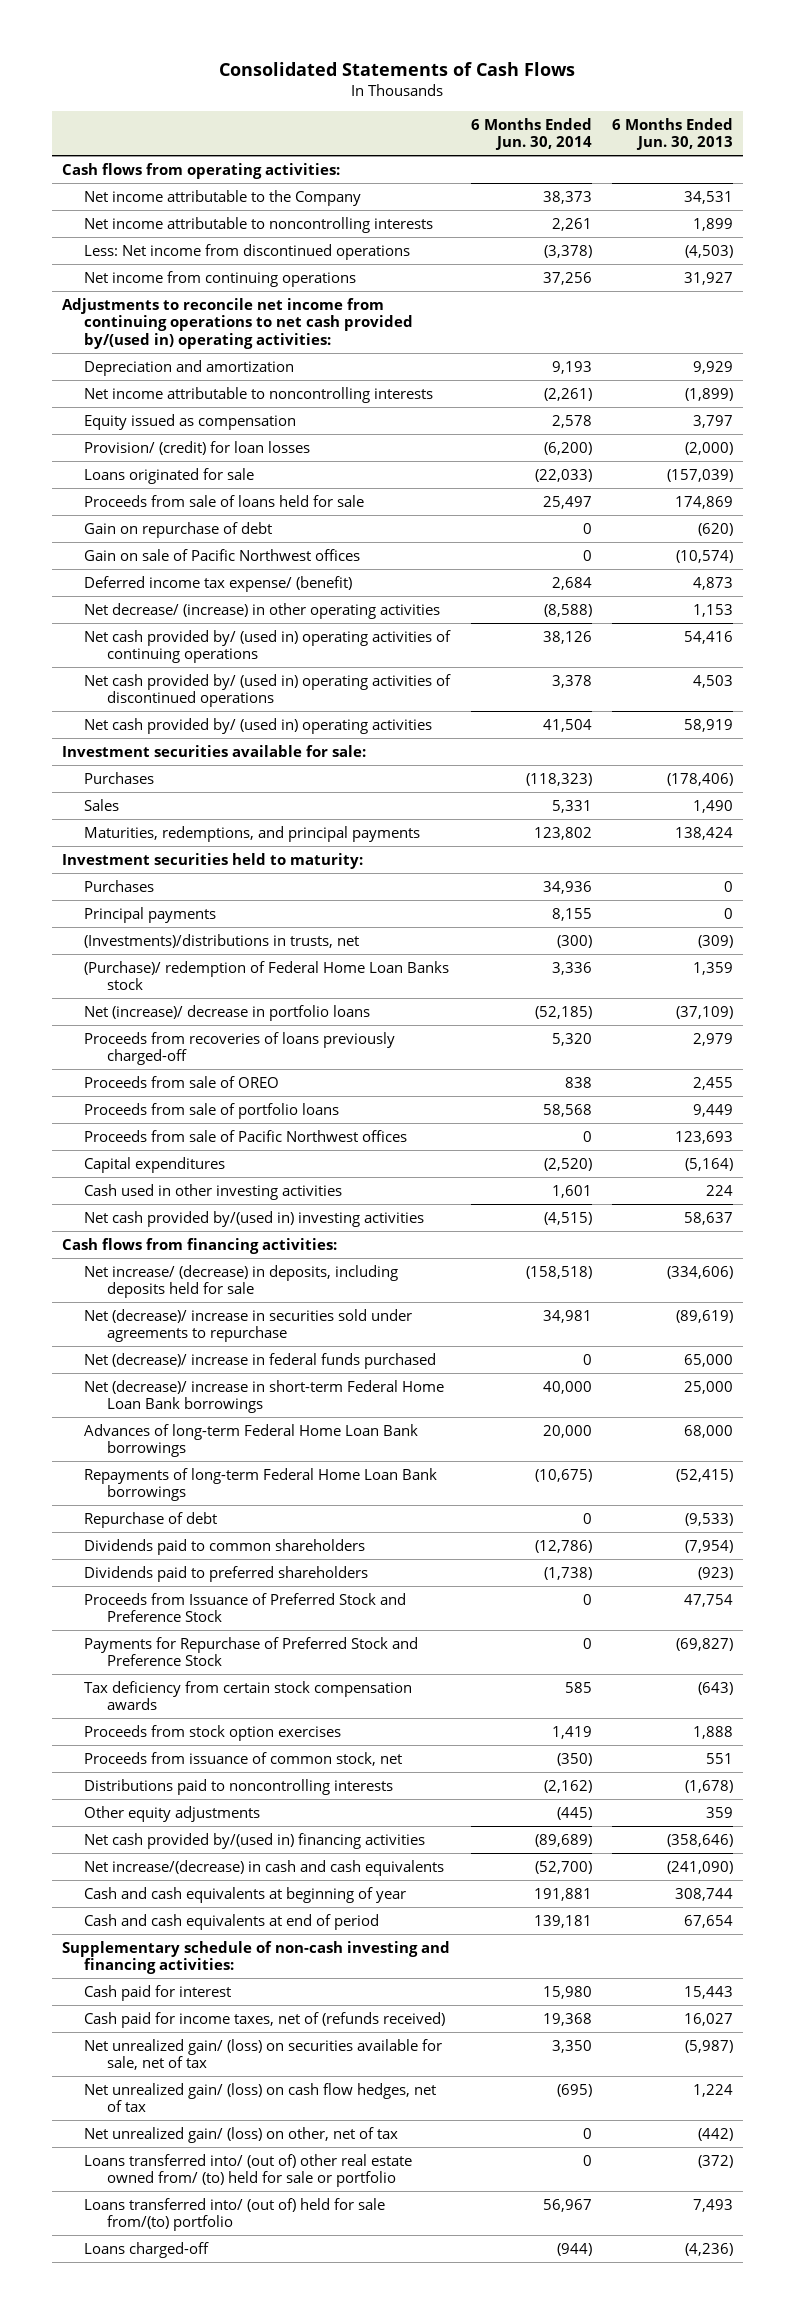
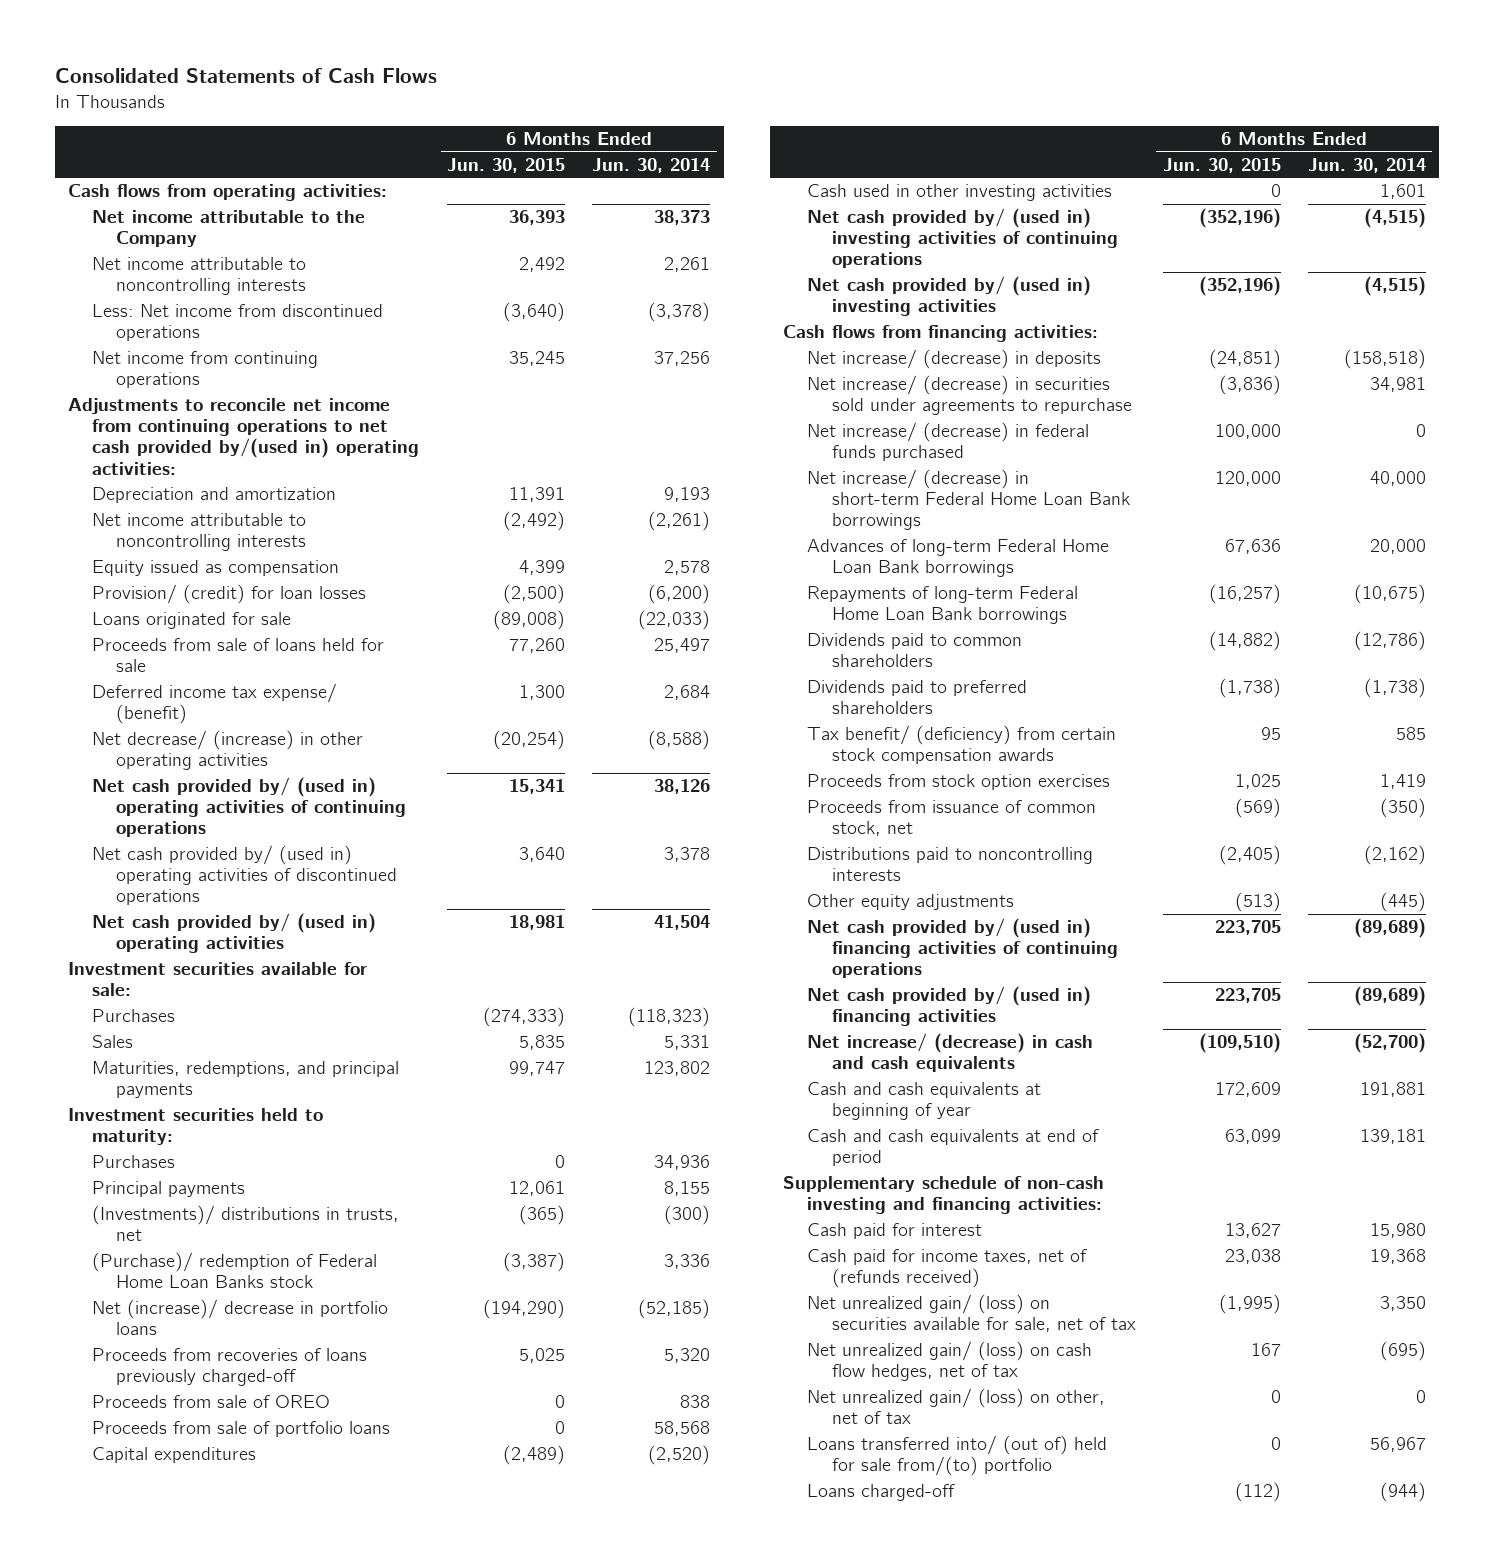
[611,117,733,151] 6 Months Ended Jun. 30, 2013 -> none
none -> [447,158,566,174] Jun. 30, 2015
[84,521,273,538] Gain on repurchase of debt -> none
[84,548,361,561] Gain on sale of Pacific Northwest offices -> none
[84,933,360,948] (Investments)/distributions in trusts, net -> [92,1205,400,1242] (Investments)/ distributions in trusts, net
[84,1129,408,1142] Proceeds from sale of Pacific Northwest offices -> none
none -> [807,208,1118,269] Net cash provided by/ (used in) investing activities of continuing operations
[84,1210,425,1227] Net cash provided by/(used in) investing activities -> [807,276,1092,317] Net cash provided by/ (used in) investing activities
[84,1264,399,1299] Net increase/ (decrease) in deposits, including deposits held for sale -> [807,349,1102,370] Net increase/ (decrease) in deposits
[84,1308,413,1343] Net (decrease)/ increase in securities sold under agreements to repurchase -> [807,375,1132,416] Net increase/ (decrease) in securities sold under agreements to repurchase
[84,1352,437,1369] Net (decrease)/ increase in federal funds purchased -> [807,422,1090,462] Net increase/ (decrease) in federal funds purchased
[84,1379,445,1414] Net (decrease)/ increase in short-term Federal Home Loan Bank borrowings -> [807,469,1130,531] Net increase/ (decrease) in short-term Federal Home Loan Bank borrowings
[84,1511,218,1528] Repurchase of debt -> none
[84,1592,407,1623] Proceeds from Issuance of Preferred Stock and Preference Stock -> none
[84,1636,419,1667] Payments for Repurchase of Preferred Stock and Preference Stock -> none
[84,1680,413,1711] Tax deficiency from certain stock compensation awards -> [807,725,1117,765] Tax benefit/ (deficiency) from certain stock compensation awards
none -> [807,918,1118,979] Net cash provided by/ (used in) financing activities of continuing operations
[84,1832,426,1849] Net cash provided by/(used in) financing activities -> [807,986,1092,1027] Net cash provided by/ (used in) financing activities
[84,1859,445,1876] Net increase/(decrease) in cash and cash equivalents -> [807,1033,1094,1073] Net increase/ (decrease) in cash and cash equivalents
[84,2153,413,2188] Loans transferred into/ (out of) other real estate owned from/ (to) held for sale or portfolio -> none

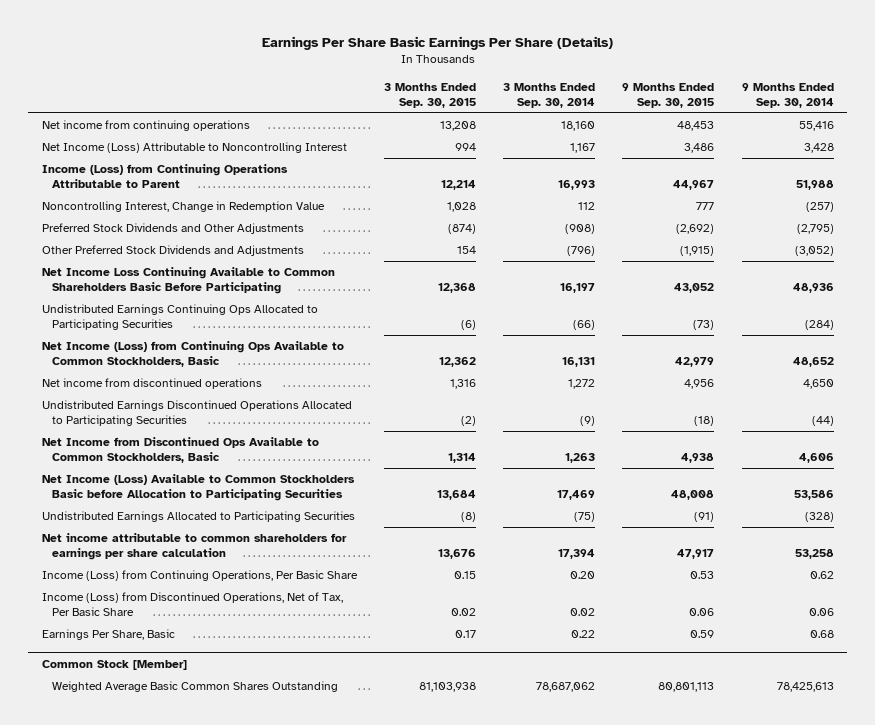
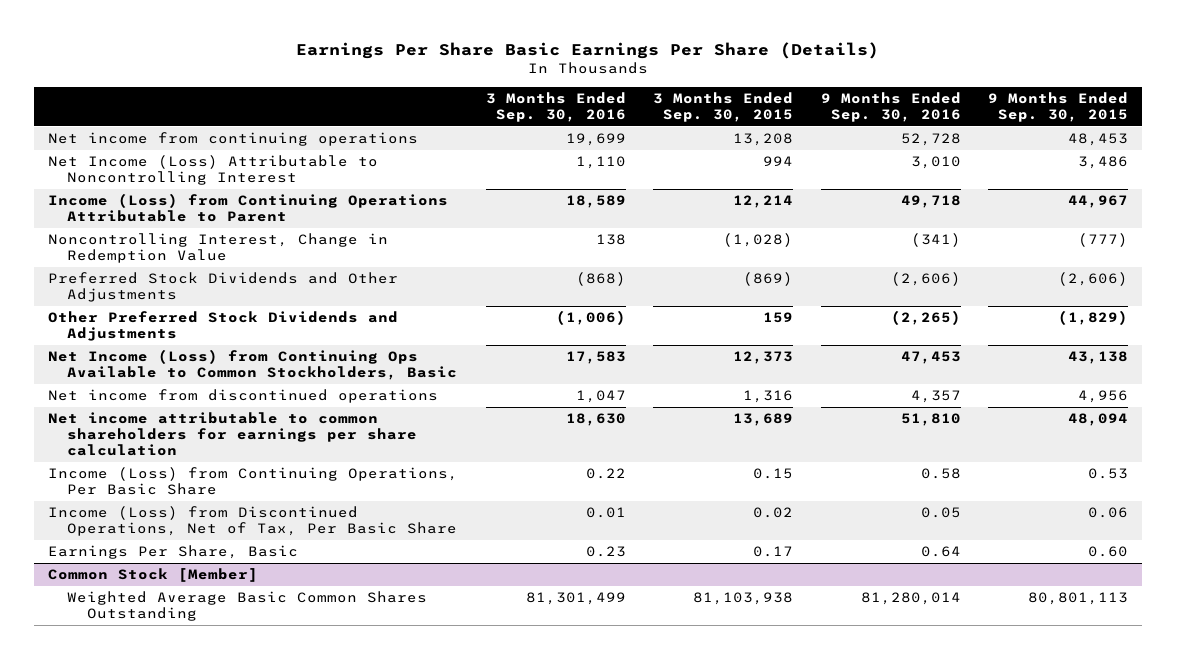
[503,82,596,108] 3 Months Ended Sep. 30, 2014 -> none
[741,82,834,108] 9 Months Ended Sep. 30, 2014 -> none
none -> [485,91,626,122] 3 Months Ended Sep. 30, 2016
none -> [820,91,961,122] 9 Months Ended Sep. 30, 2016
[41,267,335,295] Net Income Loss Continuing Available to Common Shareholders Basic Before Participating -> none
[41,304,318,331] Undistributed Earnings Continuing Ops Allocated to Participating Securities -> none
[446,202,476,213] 1,028 -> [723,233,794,248] (1,028)
[696,202,715,211] 777 -> [1078,233,1129,248] (777)
[447,224,476,235] (874) -> [743,272,794,287] (869)
[676,224,715,235] (2,692) -> [1058,272,1129,287] (2,606)
[456,246,476,255] 154 -> [763,312,794,324] 159
[680,246,715,257] (1,915) -> [1058,310,1129,326] (1,829)
[438,357,476,368] 12,362 -> [733,351,794,365] 12,373
[675,357,715,368] 42,979 -> [1068,351,1129,365] 43,138
[41,400,352,427] Undistributed Earnings Discontinued Operations Allocated to Participating Securities -> none
[41,437,319,464] Net Income from Discontinued Ops Available to Common Stockholders, Basic -> none
[41,474,355,502] Net Income (Loss) Available to Common Stockholders Basic before Allocation to Participating Securities -> none
[41,511,355,523] Undistributed Earnings Allocated to Participating Securities -> none
[437,549,476,560] 13,676 -> [733,413,794,427] 13,689
[677,549,715,560] 47,917 -> [1068,413,1129,427] 48,094
[690,630,715,639] 0.59 -> [1088,546,1129,558] 0.60

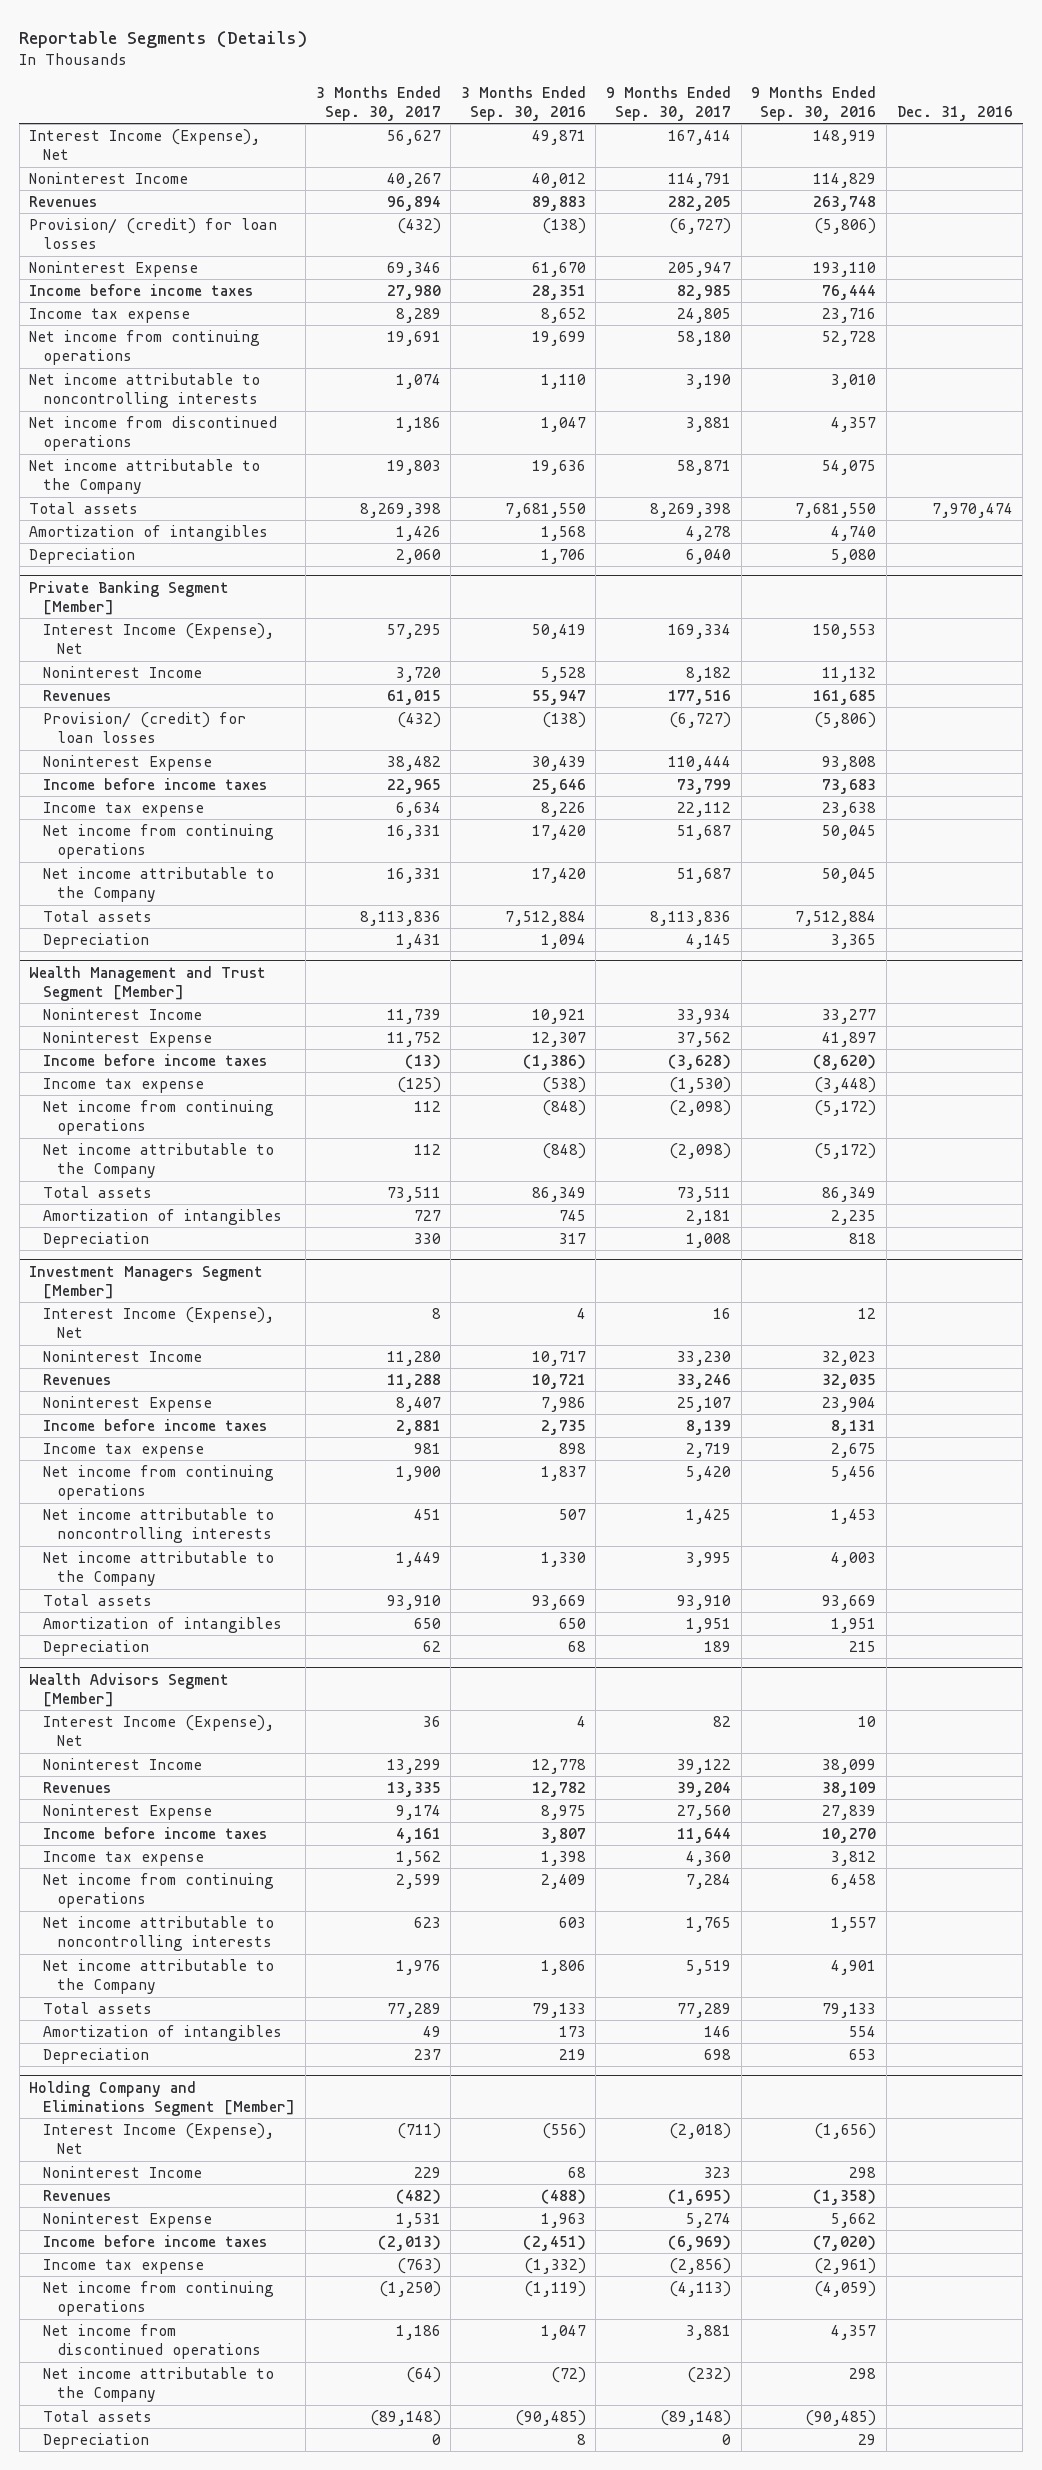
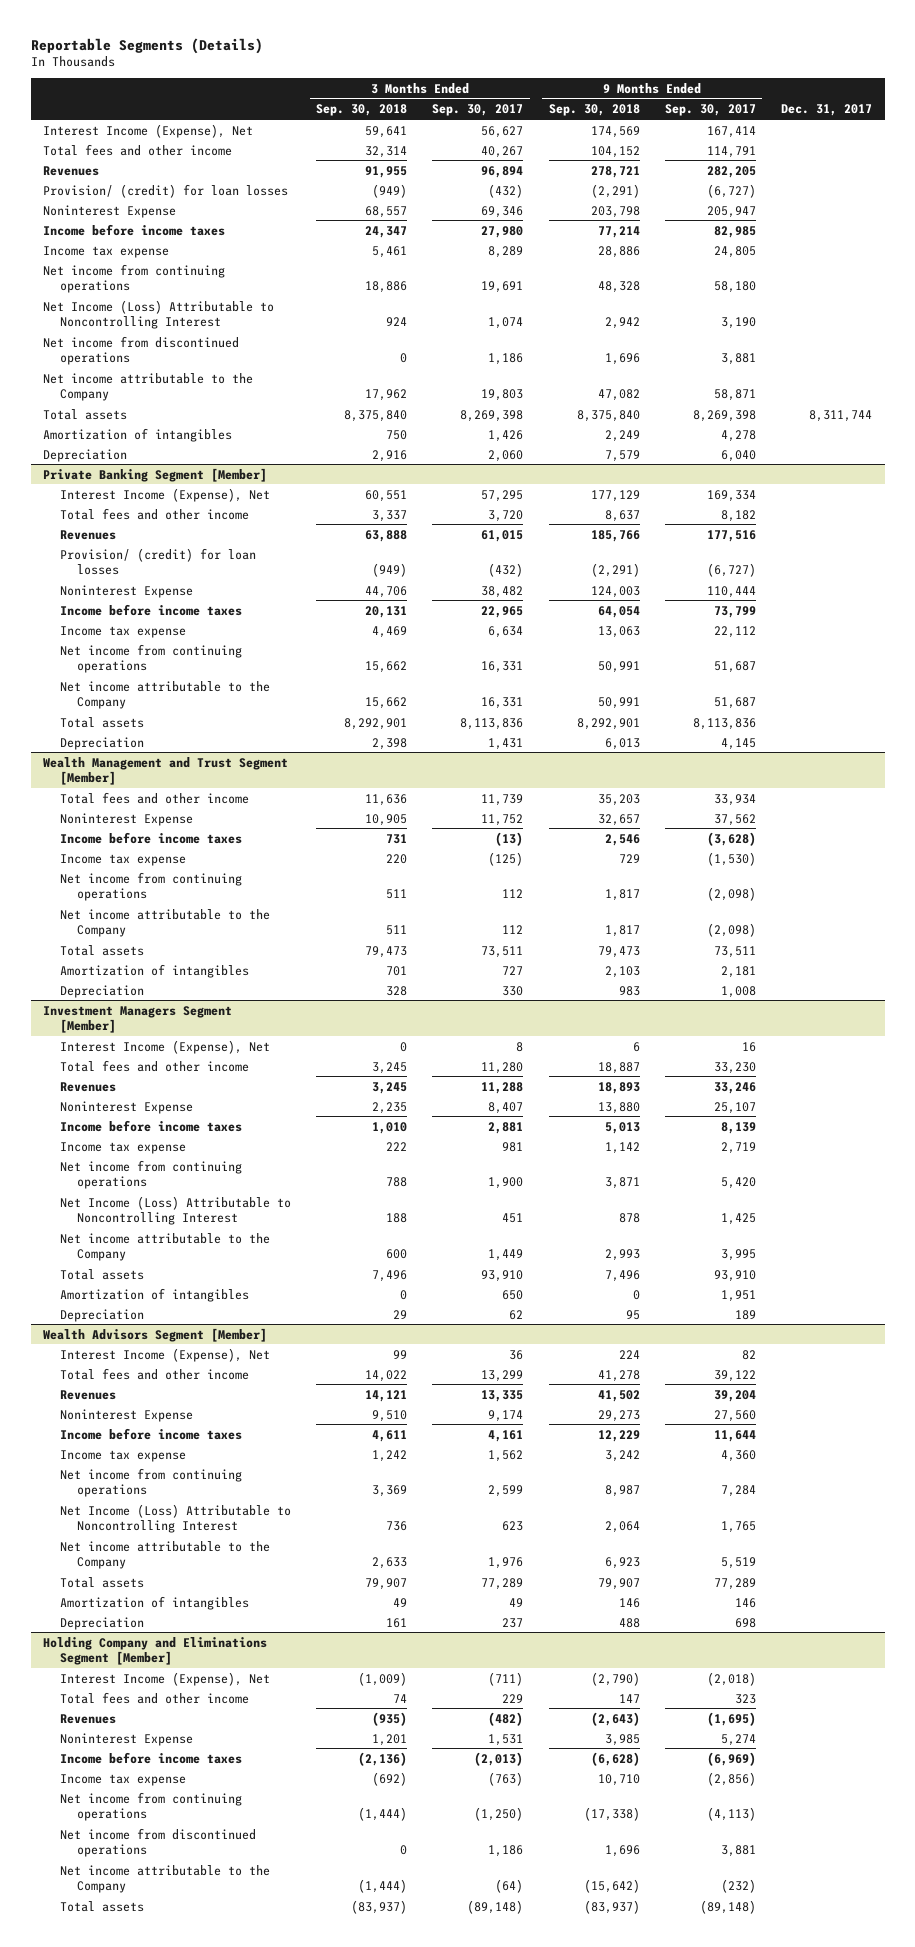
[460,85,586,122] 3 Months Ended Sep. 30, 2016 -> none
[751,85,877,122] 9 Months Ended Sep. 30, 2016 -> none
[896,106,1013,122] Dec. 31, 2016 -> none
none -> [316,104,408,117] Sep. 30, 2018
none -> [548,104,640,117] Sep. 30, 2018
none -> [781,104,873,117] Dec. 31, 2017
[29,172,189,185] Noninterest Income -> [43,143,233,156] Total fees and other income
[29,373,261,409] Net income attributable to noncontrolling interests -> [43,299,275,329] Net Income (Loss) Attributable to Noncontrolling Interest
[43,666,203,679] Noninterest Income -> [59,507,249,520] Total fees and other income
[43,1008,203,1021] Noninterest Income -> [59,791,249,804] Total fees and other income
[43,1350,203,1363] Noninterest Income -> [59,1059,249,1072] Total fees and other income
[43,1508,275,1544] Net income attributable to noncontrolling interests -> [59,1195,291,1225] Net Income (Loss) Attributable to Noncontrolling Interest
[43,1758,203,1771] Noninterest Income -> [59,1367,249,1380] Total fees and other income
[43,1916,275,1952] Net income attributable to noncontrolling interests -> [59,1503,291,1533] Net Income (Loss) Attributable to Noncontrolling Interest
[43,2166,203,2179] Noninterest Income -> [59,1691,249,1704] Total fees and other income
[43,2433,150,2450] Depreciation -> none

